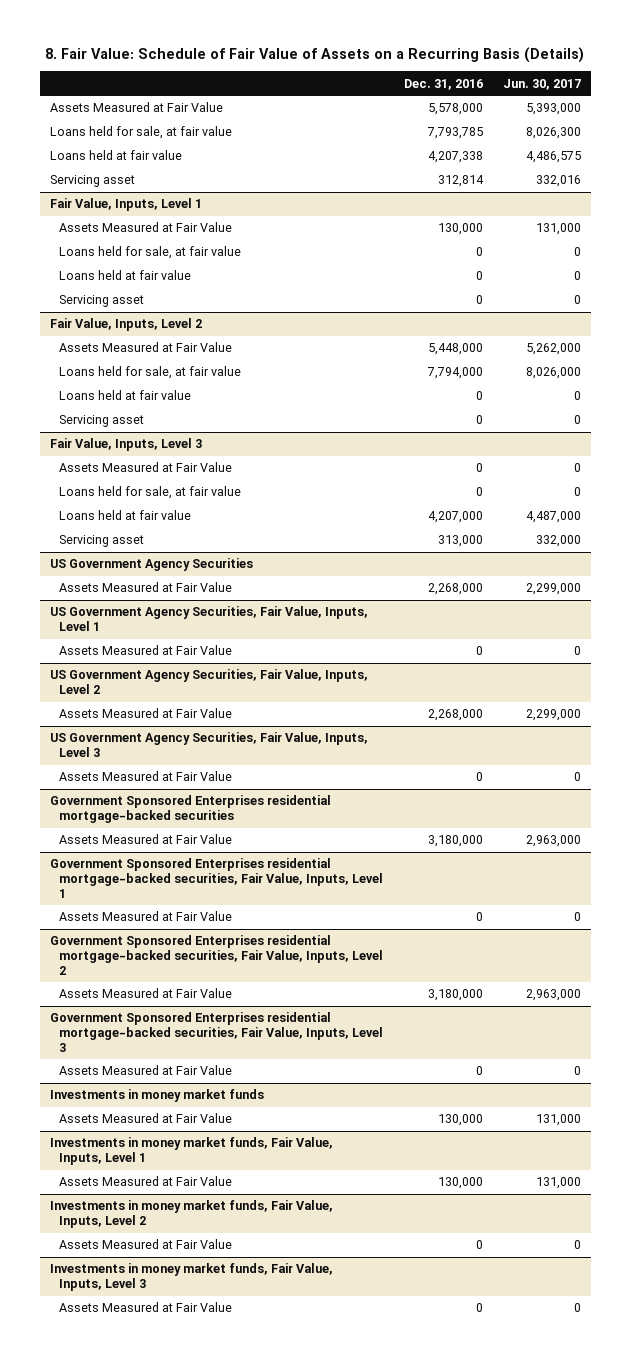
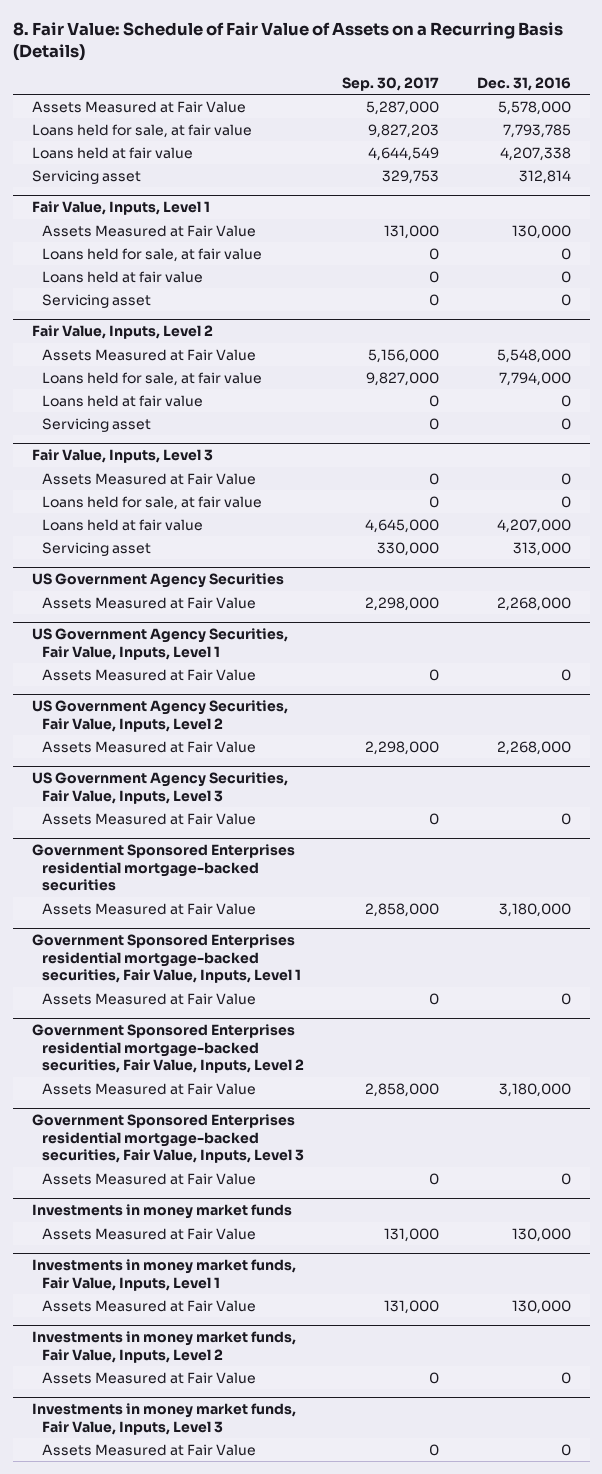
[502,78,581,90] Jun. 30, 2017 -> none
none -> [342,76,440,91] Sep. 30, 2017
[427,343,483,356] 5,448,000 -> [496,348,571,363] 5,548,000

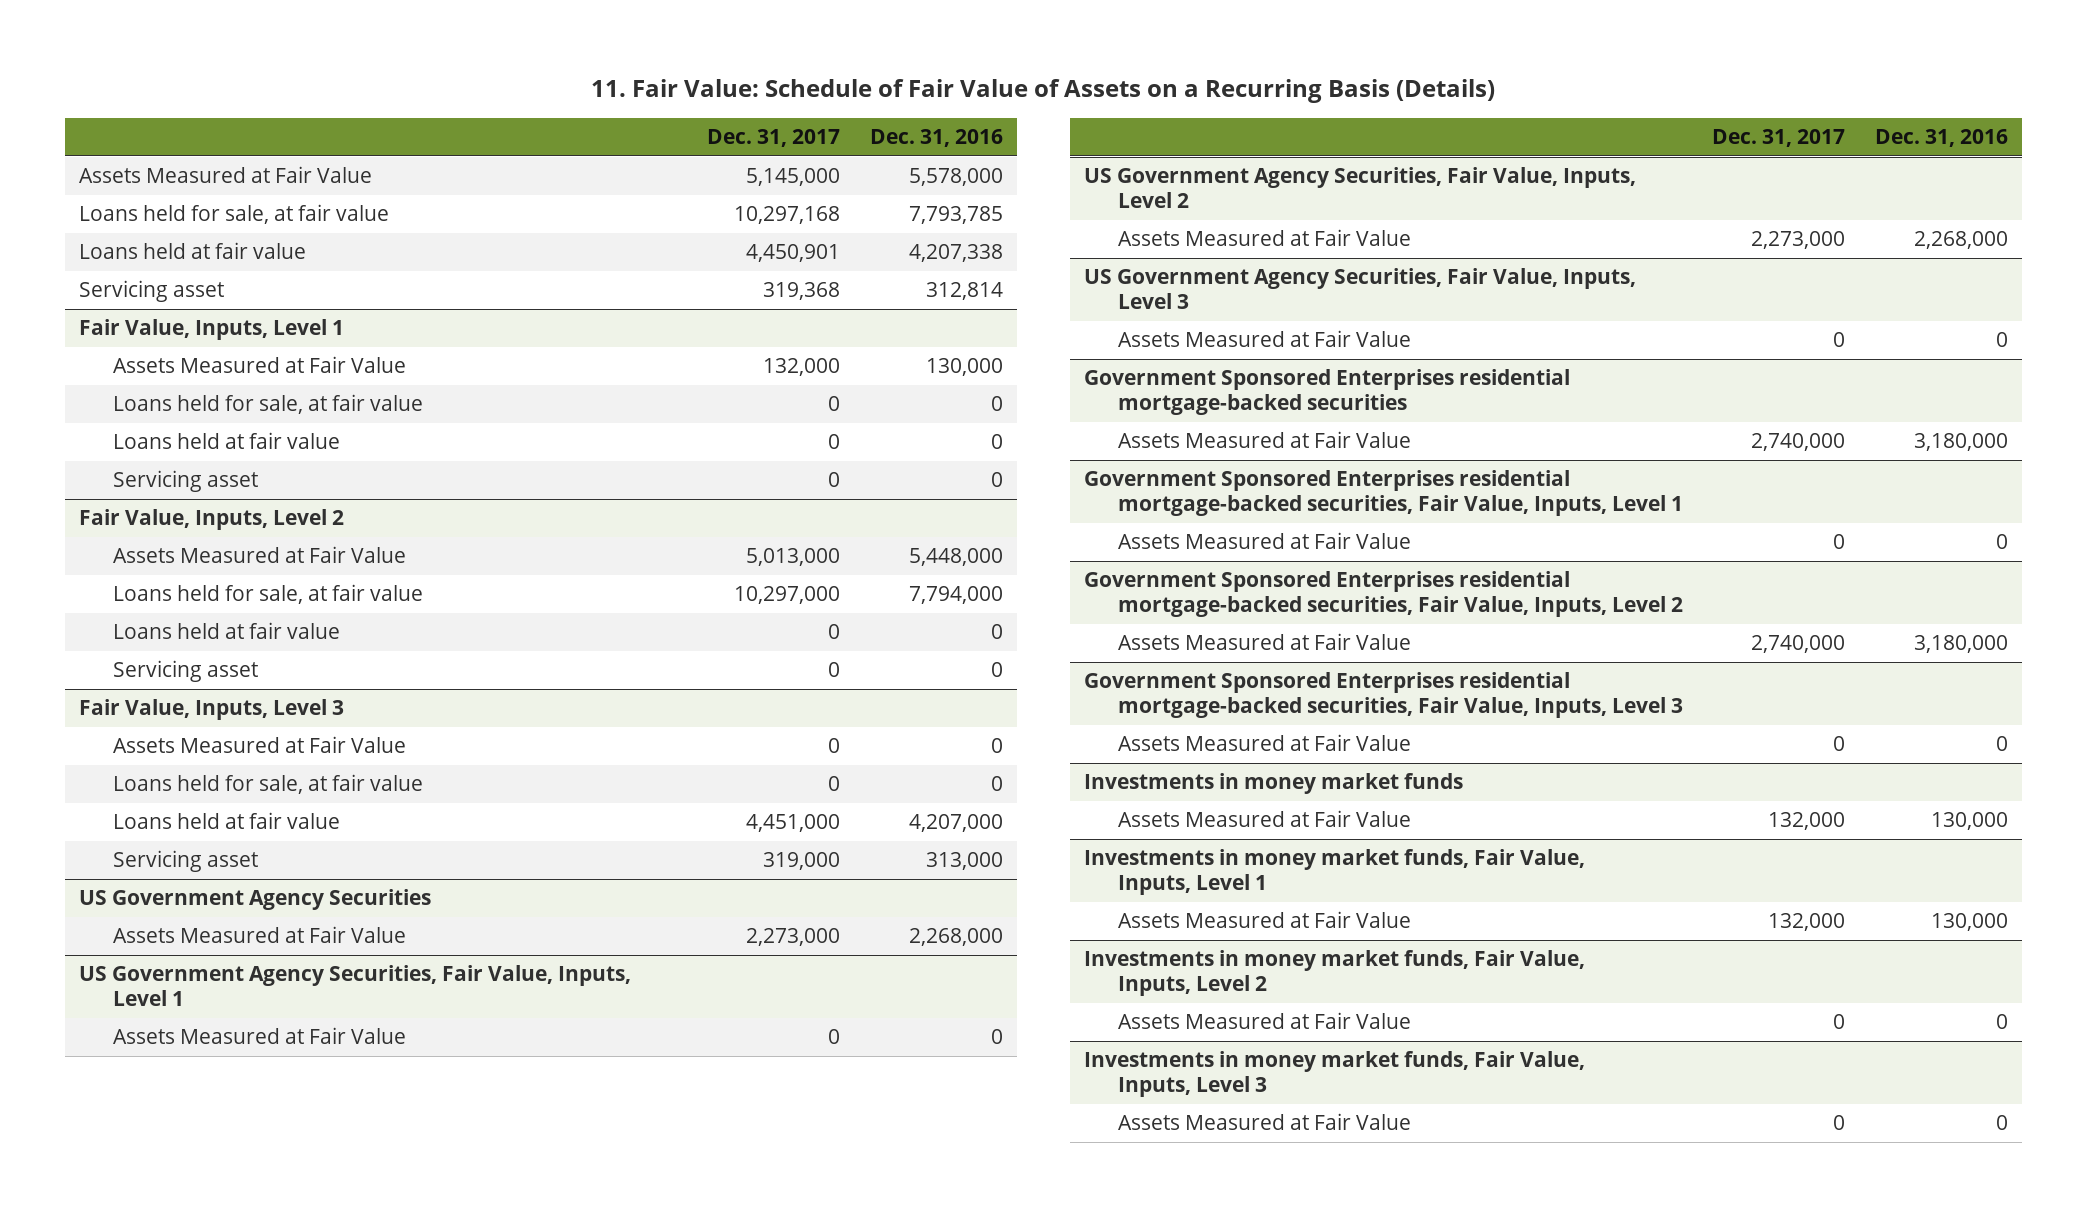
[12,21,563,61] 8. Fair Value: Schedule of Fair Value of Assets on a Recurring Basis (Details) -> [591,78,1496,103] 11. Fair Value: Schedule of Fair Value of Assets on a Recurring Basis (Details)
[342,76,440,91] Sep. 30, 2017 -> none
none -> [707,129,841,148] Dec. 31, 2017
[496,348,571,363] 5,548,000 -> [908,548,1003,567] 5,448,000

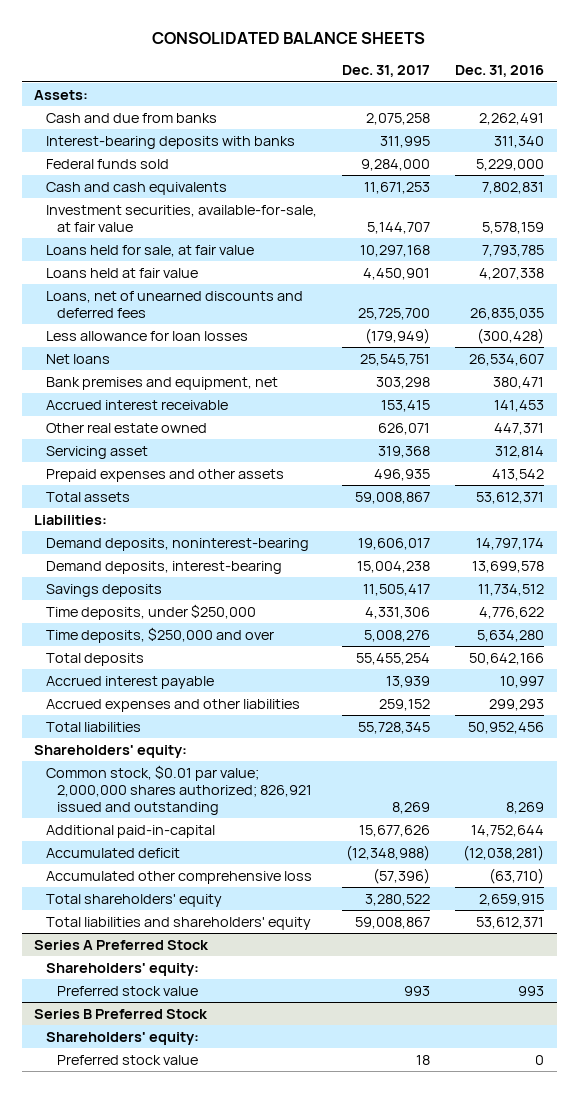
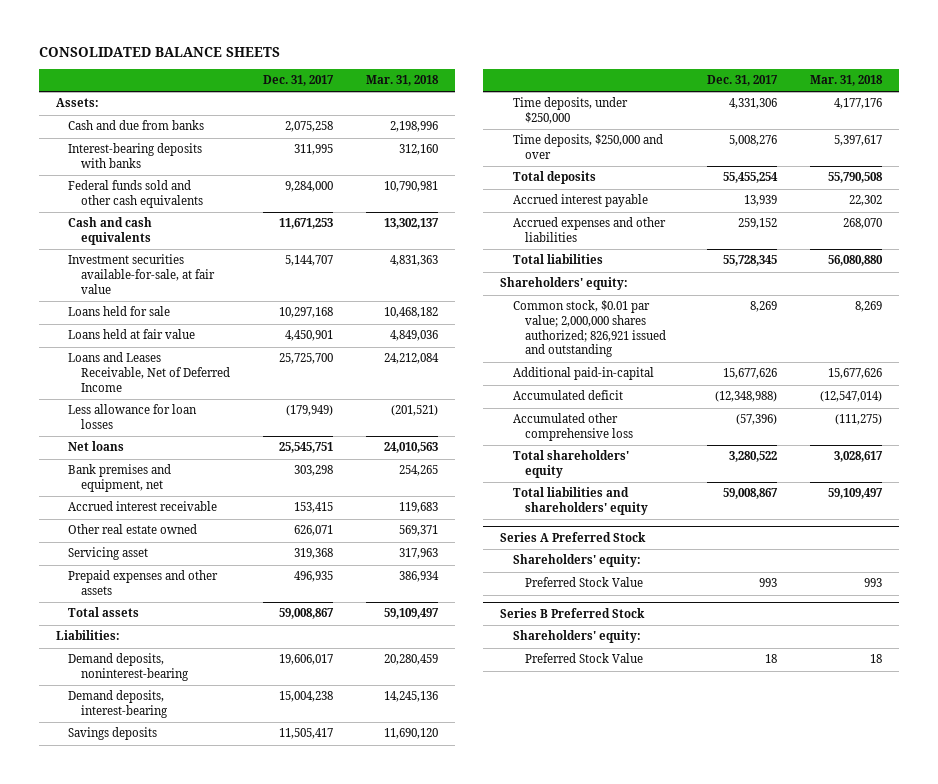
[455,65,545,78] Dec. 31, 2016 -> none
none -> [366,74,440,86] Mar. 31, 2018
[45,158,169,169] Federal funds sold -> [68,180,203,209] Federal funds sold and other cash equivalents
[45,204,317,232] Investment securities, available-for-sale, at fair value -> [68,254,215,294] Investment securities available-for-sale, at fair value
[45,244,254,257] Loans held for sale, at fair value -> [68,306,171,317] Loans held for sale
[45,290,303,318] Loans, net of unearned discounts and deferred fees -> [68,352,230,392] Loans and Leases Receivable, Net of Deferred Income
[57,985,199,996] Preferred stock value -> [525,577,644,588] Preferred Stock Value
[57,1054,199,1065] Preferred stock value -> [525,653,644,664] Preferred Stock Value

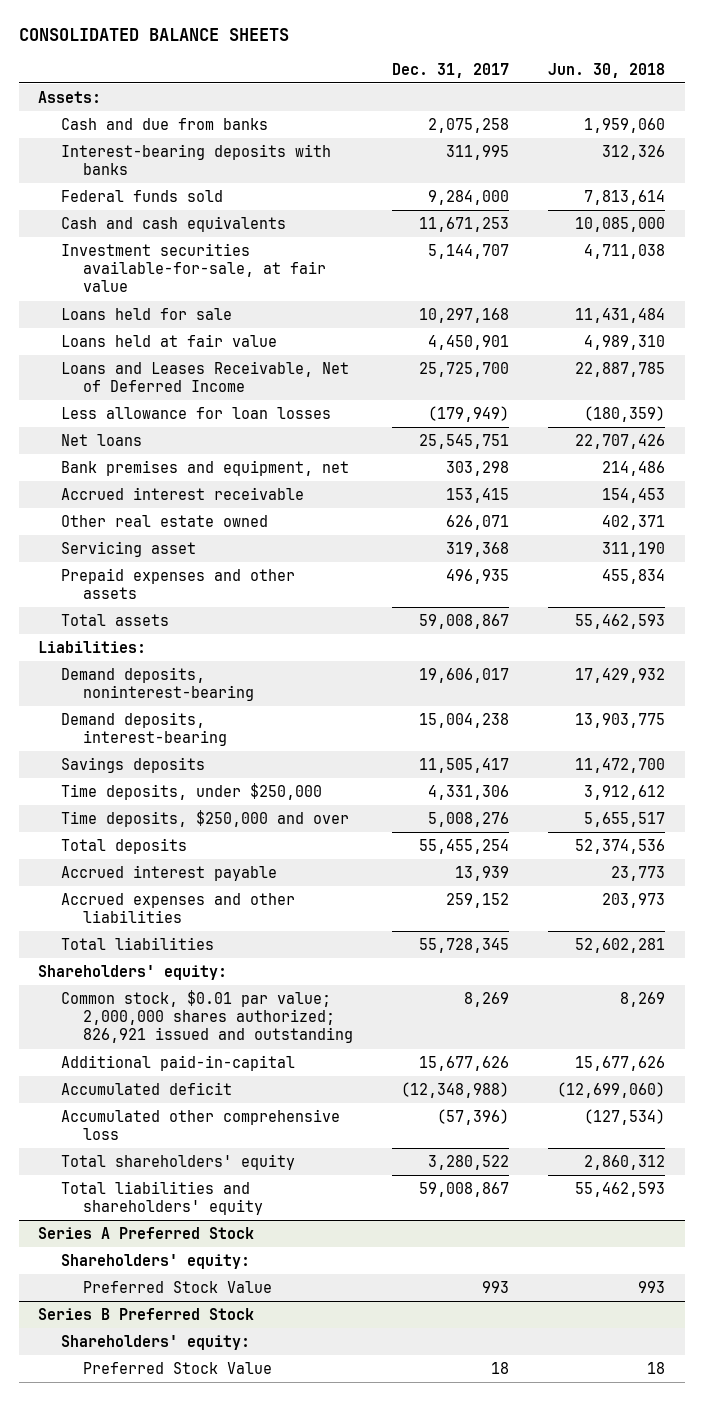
[366,74,440,86] Mar. 31, 2018 -> none
none -> [548,62,666,78] Jun. 30, 2018
[68,180,203,209] Federal funds sold and other cash equivalents -> [60,189,223,202] Federal funds sold

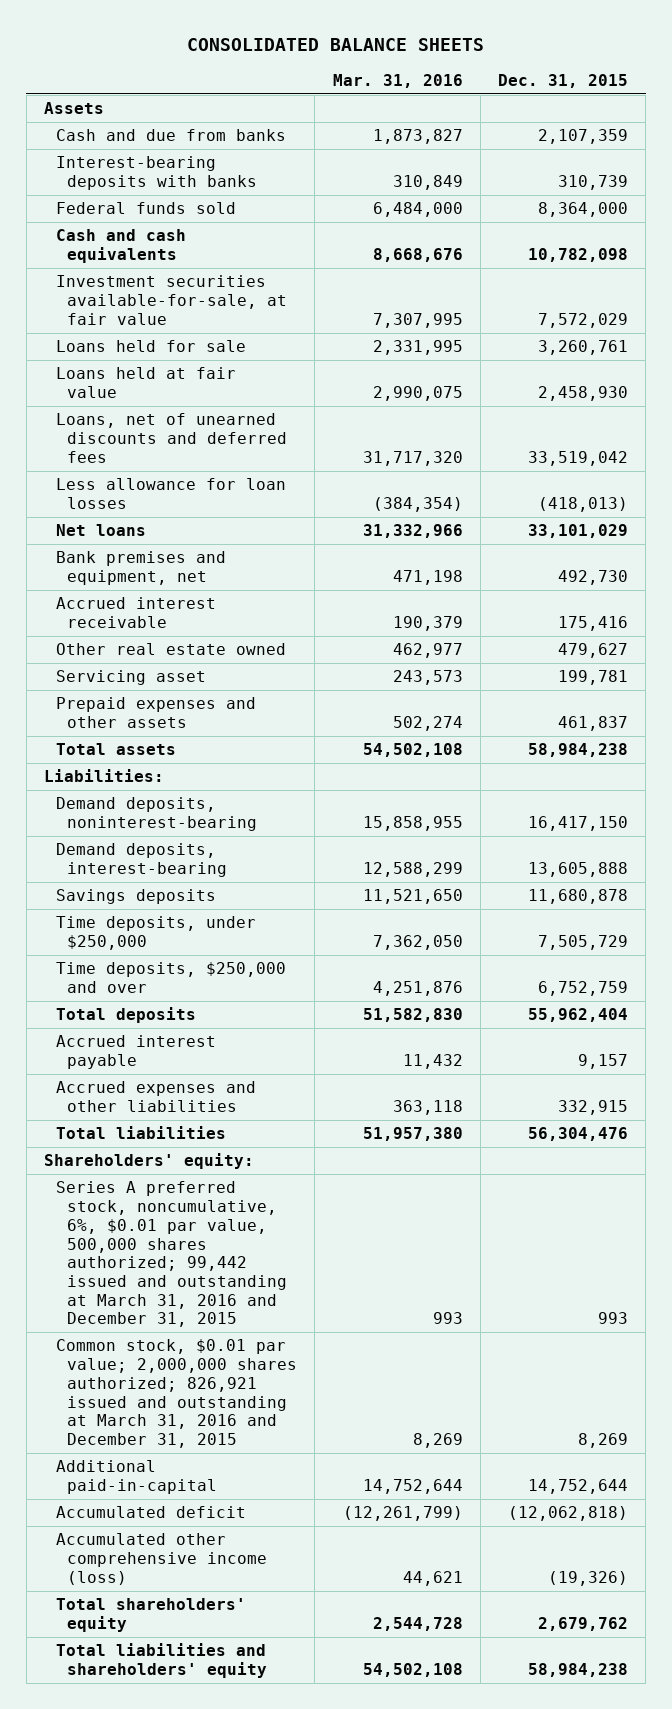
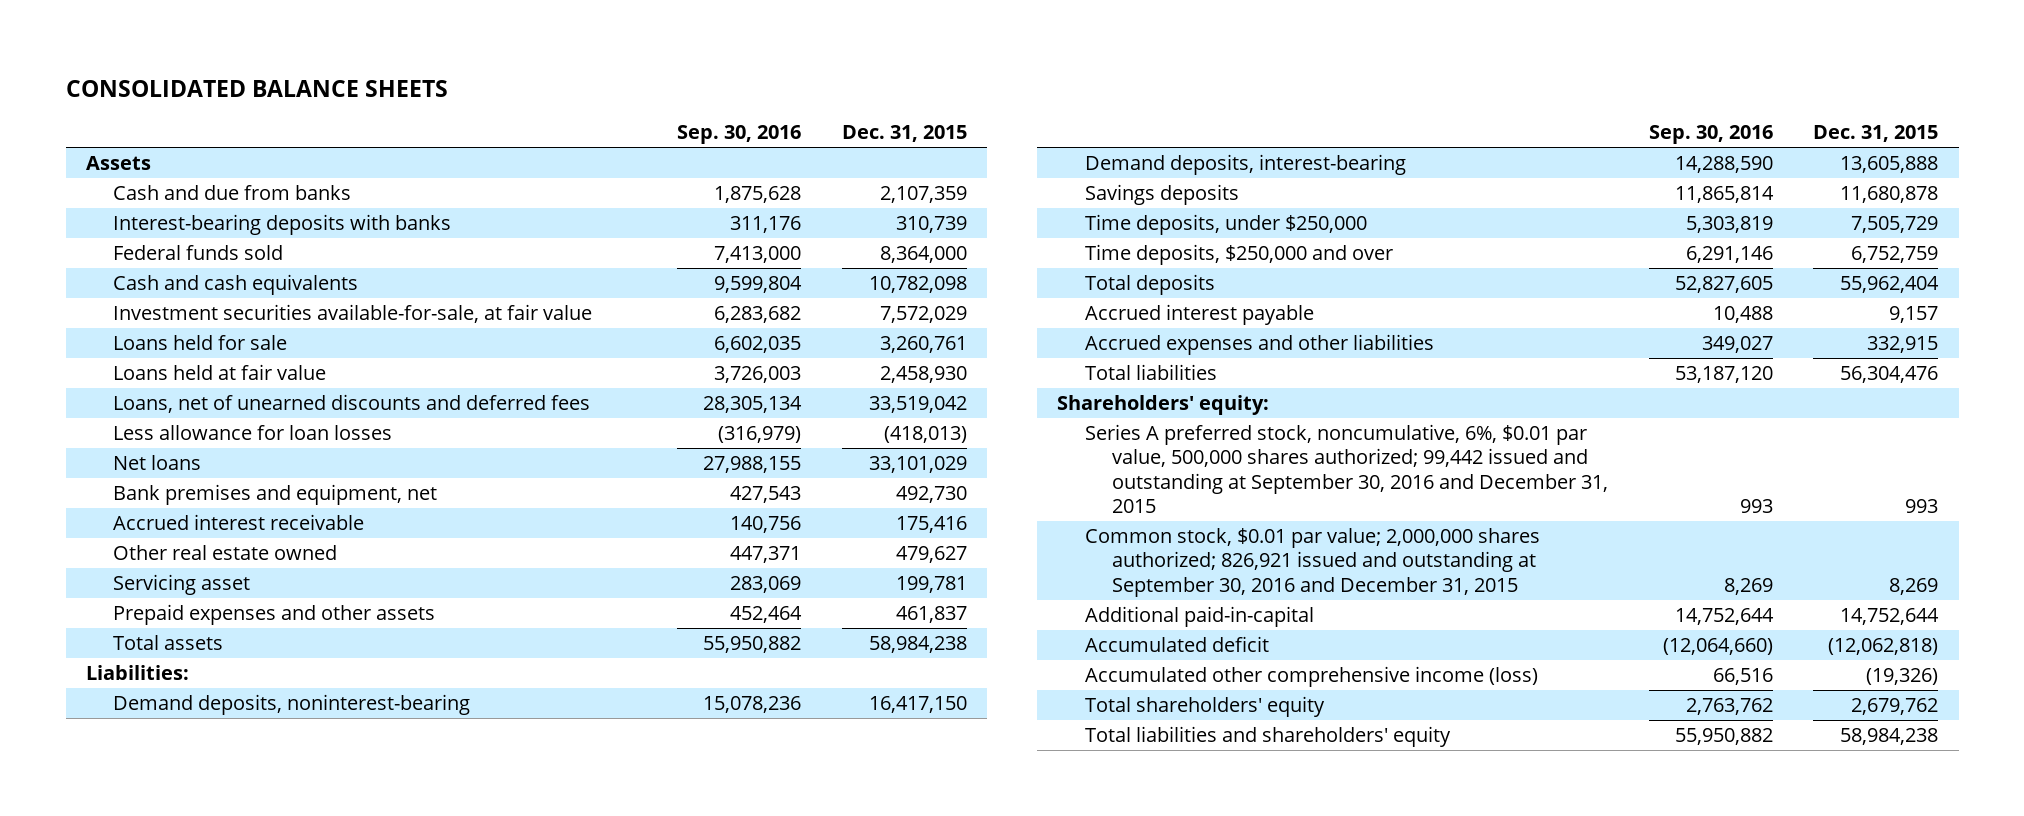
[332,74,463,89] Mar. 31, 2016 -> none
none -> [677,125,802,145] Sep. 30, 2016
[55,1181,288,1328] Series A preferred stock, noncumulative, 6%, $0.01 par value, 500,000 shares authorized; 99,442 issued and outstanding at March 31, 2016 and December 31, 2015 -> [1084,424,1609,514] Series A preferred stock, noncumulative, 6%, $0.01 par value, 500,000 shares authorized; 99,442 issued and outstanding at September 30, 2016 and December 31, 2015
[55,1339,298,1448] Common stock, $0.01 par value; 2,000,000 shares authorized; 826,921 issued and outstanding at March 31, 2016 and December 31, 2015 -> [1084,528,1540,597] Common stock, $0.01 par value; 2,000,000 shares authorized; 826,921 issued and outstanding at September 30, 2016 and December 31, 2015

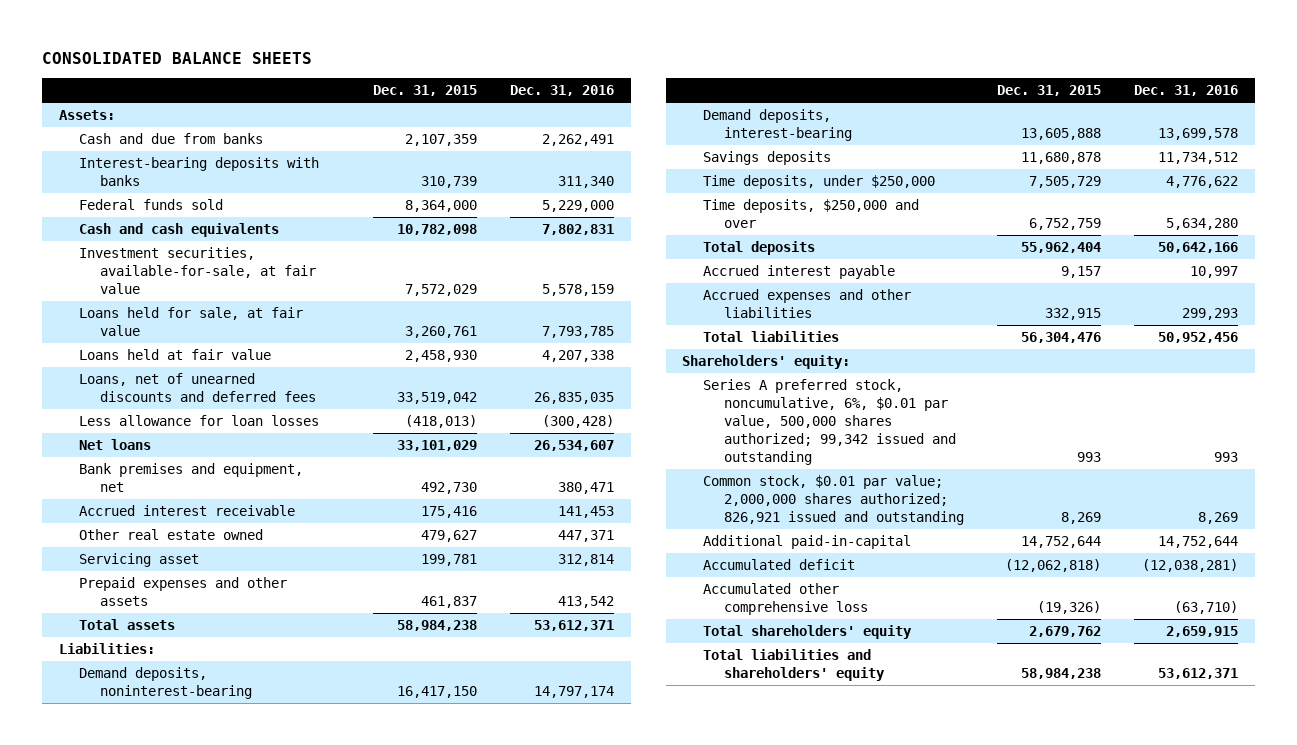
[677,125,802,145] Sep. 30, 2016 -> none
none -> [510,85,615,97] Dec. 31, 2016
[85,156,151,171] Assets -> [58,110,115,121] Assets:
[113,304,593,324] Investment securities available-for-sale, at fair value -> [79,247,317,295] Investment securities, available-for-sale, at fair value
[113,335,288,351] Loans held for sale -> [79,307,304,337] Loans held for sale, at fair value
[1084,424,1609,514] Series A preferred stock, noncumulative, 6%, $0.01 par value, 500,000 shares authorized; 99,442 issued and outstanding at September 30, 2016 and December 31, 2015 -> [703,379,957,466] Series A preferred stock, noncumulative, 6%, $0.01 par value, 500,000 shares authorized; 99,342 issued and outstanding
[1084,528,1540,597] Common stock, $0.01 par value; 2,000,000 shares authorized; 826,921 issued and outstanding at September 30, 2016 and December 31, 2015 -> [703,475,965,526] Common stock, $0.01 par value; 2,000,000 shares authorized; 826,921 issued and outstanding
[1084,666,1538,688] Accumulated other comprehensive income (loss) -> [703,583,869,616] Accumulated other comprehensive loss

